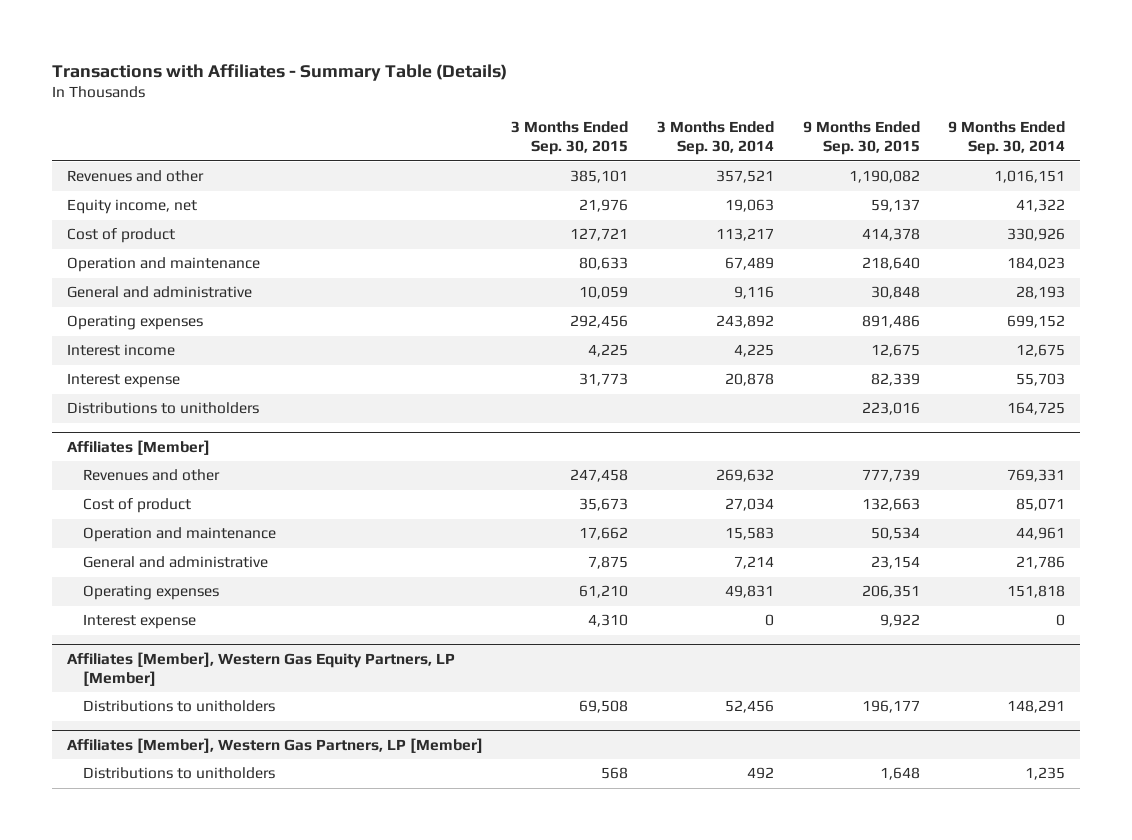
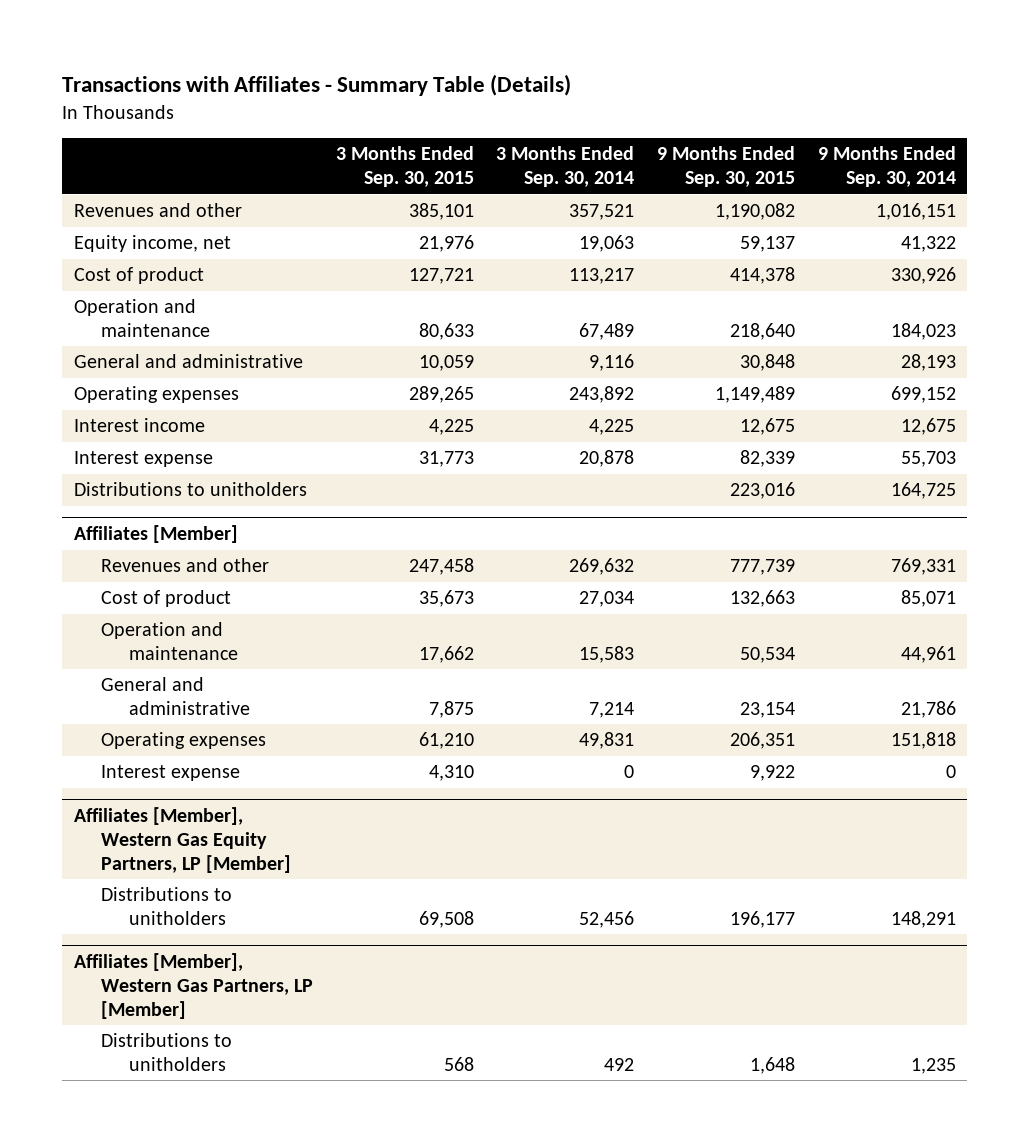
[570,315,629,329] 292,456 -> [408,386,474,404] 289,265
[861,315,920,329] 891,486 -> [714,386,795,404] 1,149,489

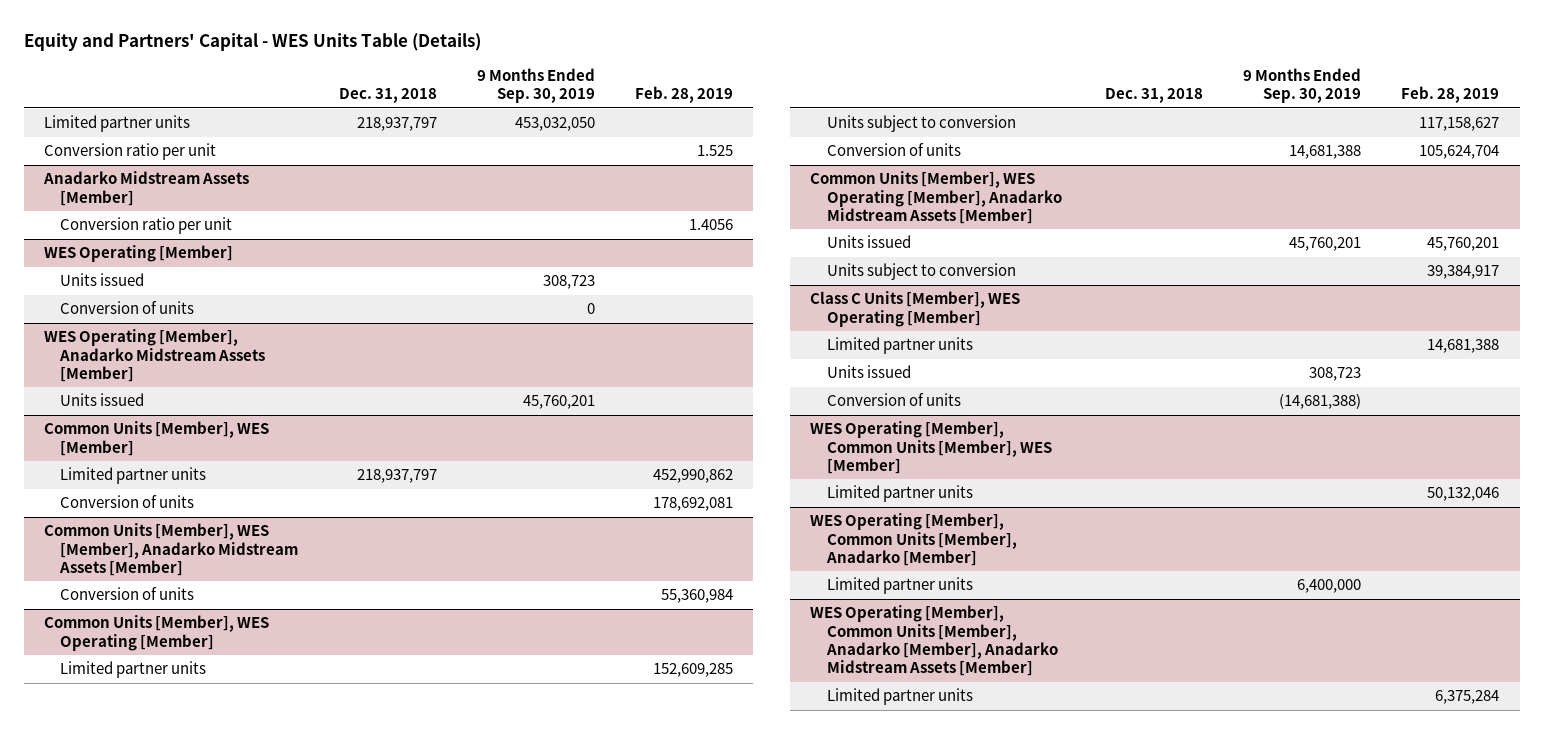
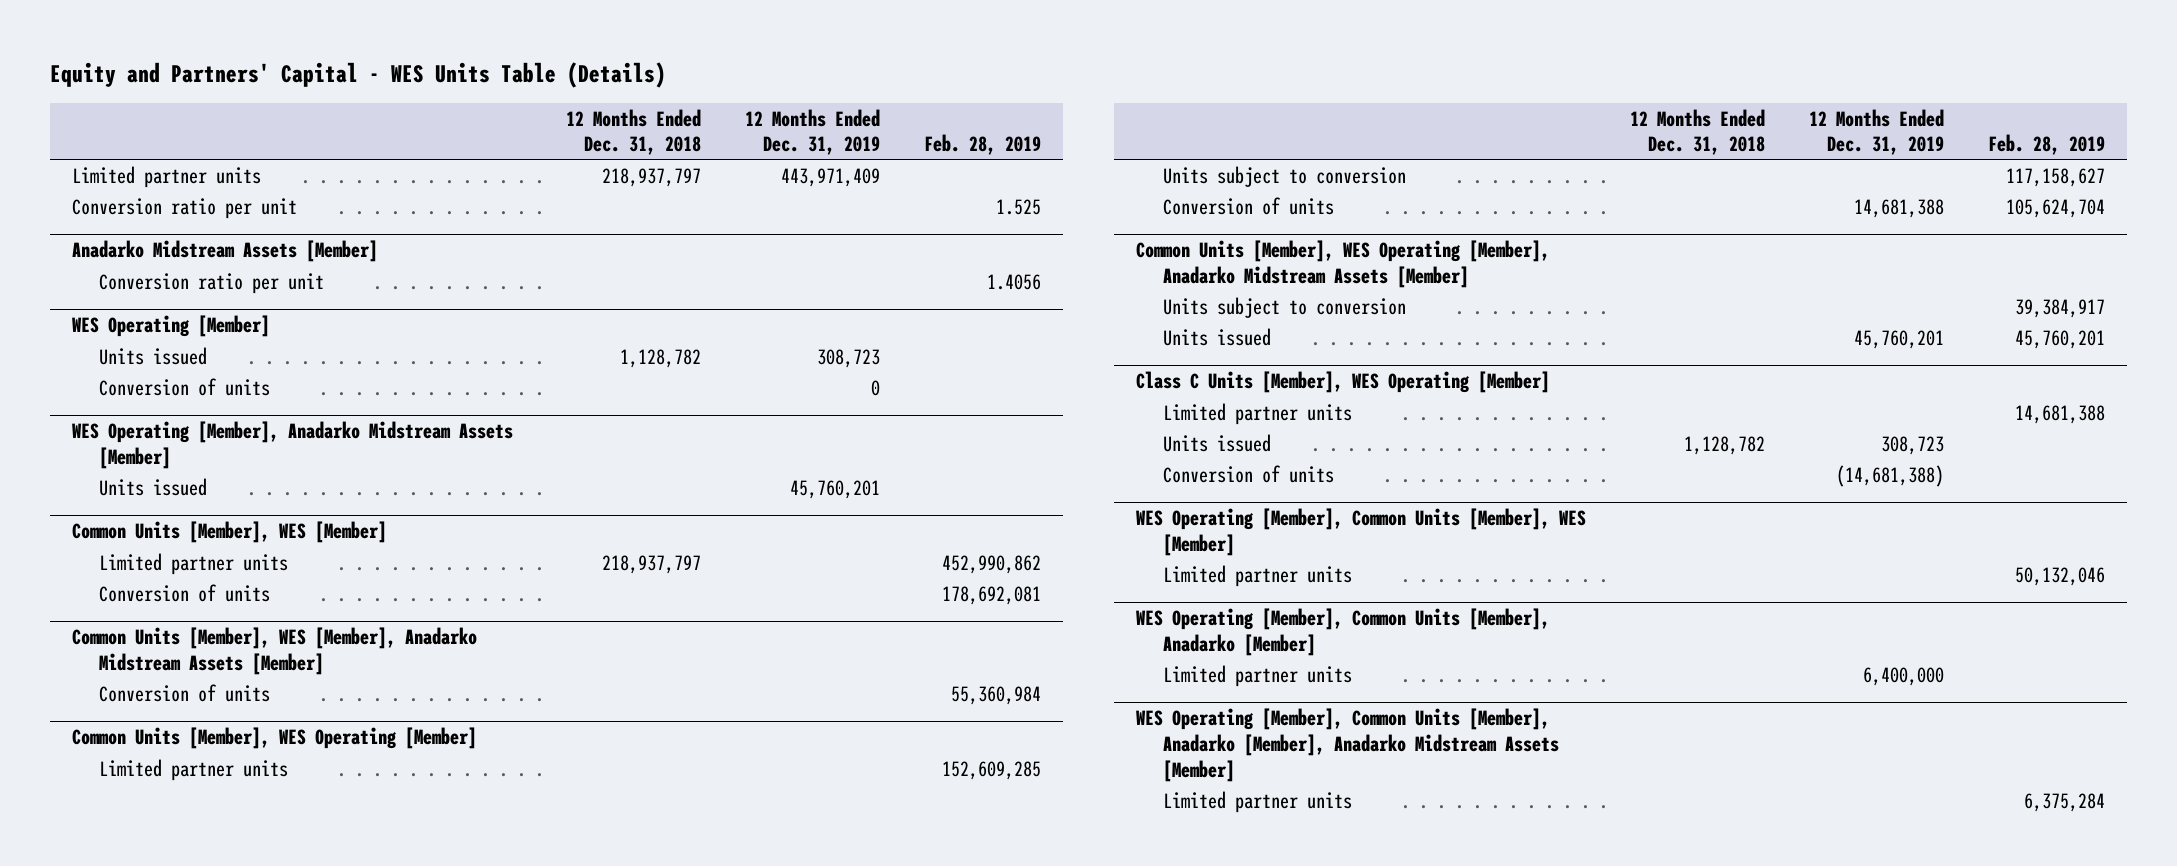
[338,88,437,104] Dec. 31, 2018 -> none
[476,67,595,104] 9 Months Ended Sep. 30, 2019 -> none
none -> [566,108,702,156] 12 Months Ended Dec. 31, 2018
none -> [744,108,880,156] 12 Months Ended Dec. 31, 2019
[826,235,911,249] Units issued -> [1163,327,1272,346] Units issued

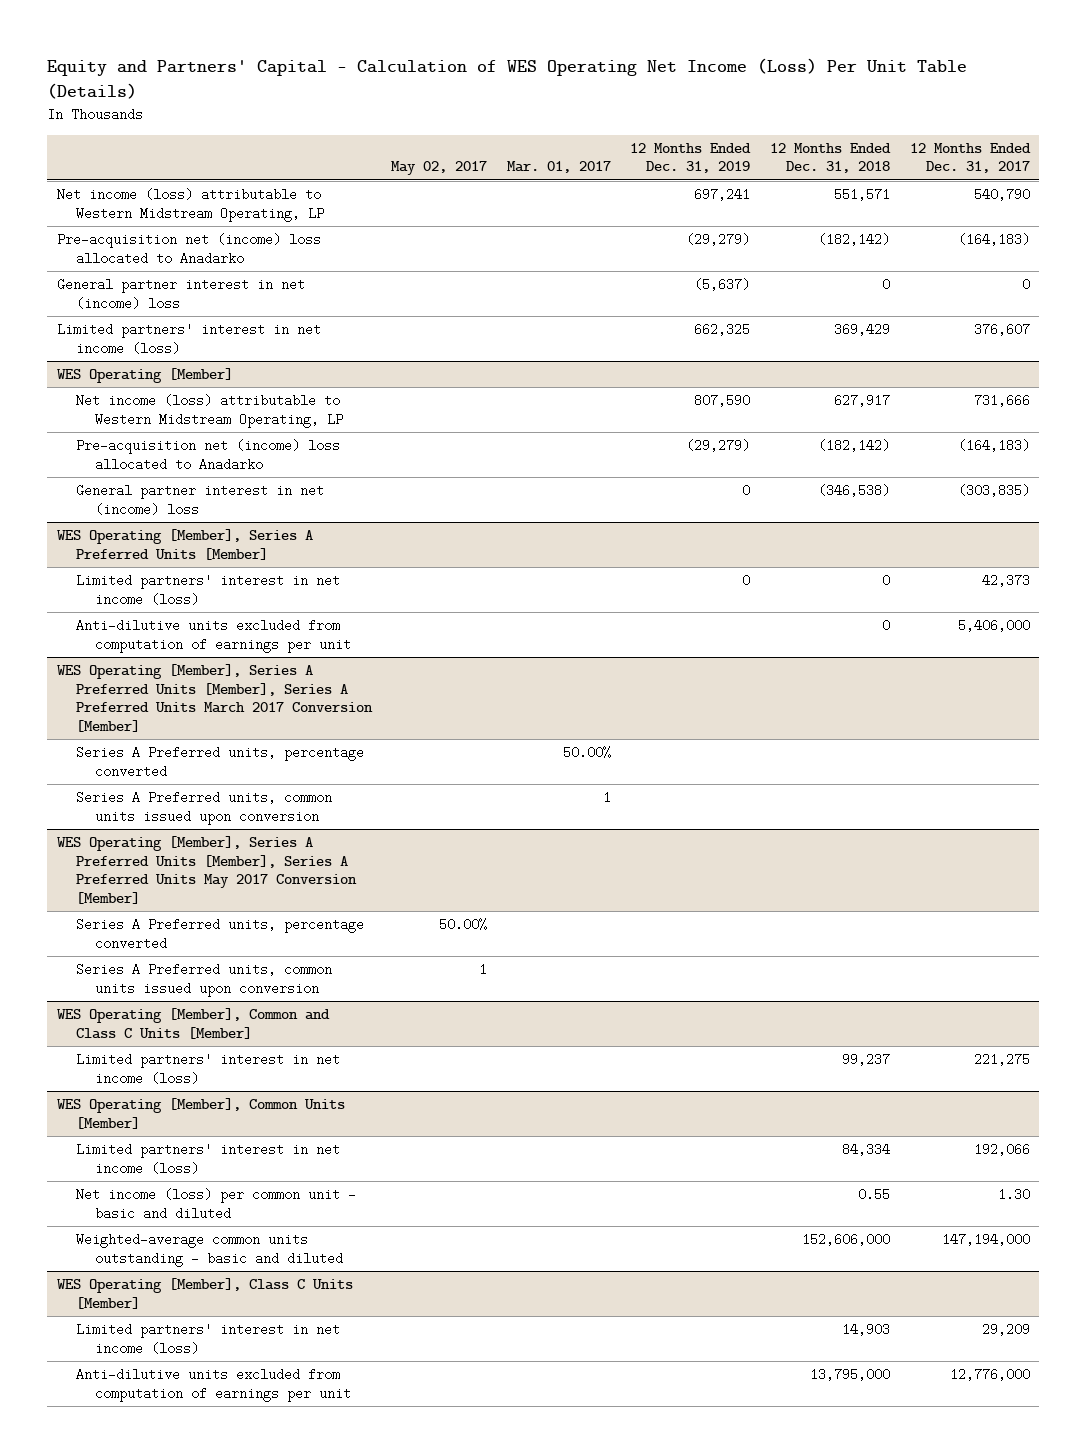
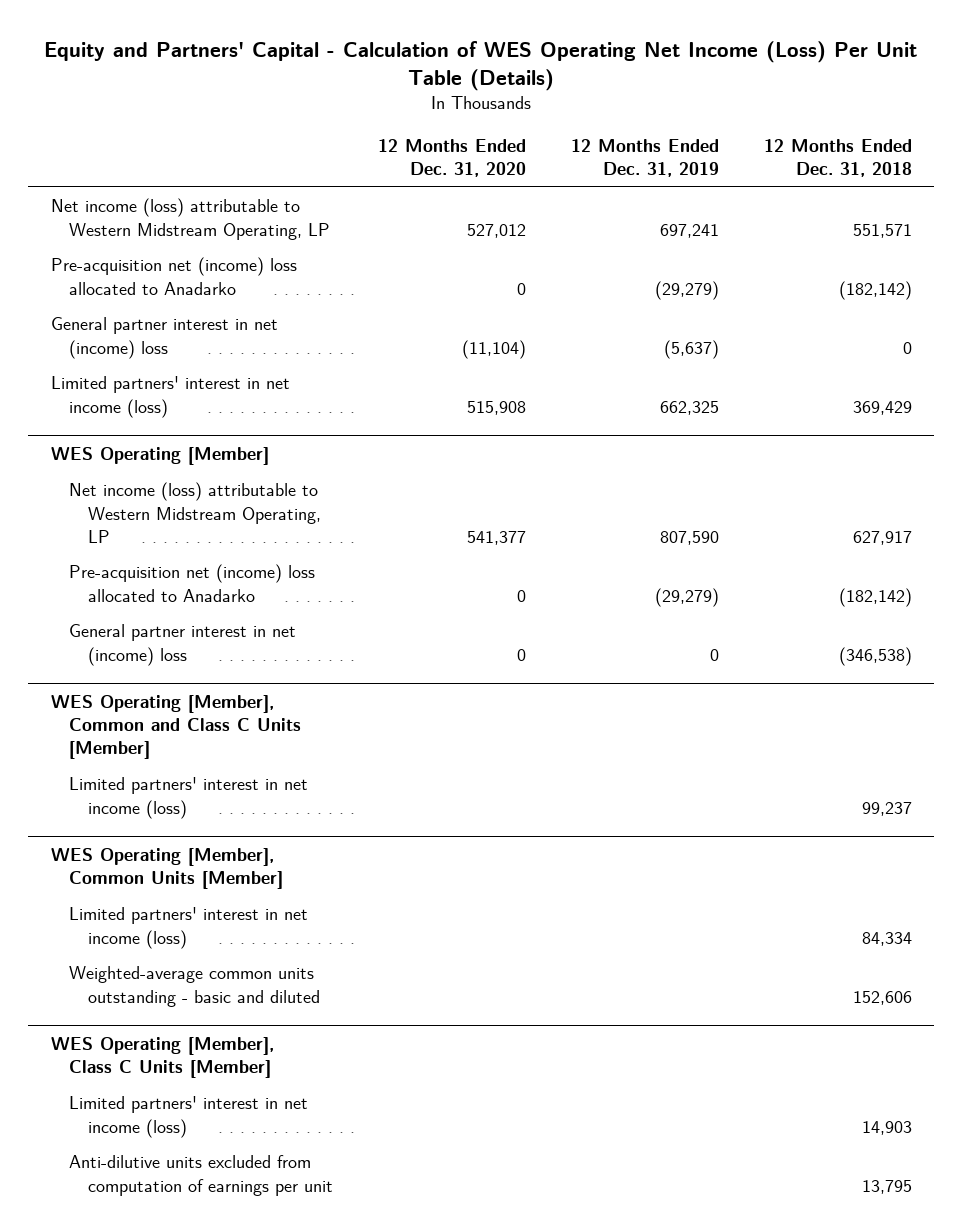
[391,161,488,176] May 02, 2017 -> none
[506,161,611,174] Mar. 01, 2017 -> none
[909,142,1031,174] 12 Months Ended Dec. 31, 2017 -> none
none -> [377,139,526,178] 12 Months Ended Dec. 31, 2020
[56,529,313,560] WES Operating [Member], Series A Preferred Units [Member] -> none
[75,574,340,606] Limited partners' interest in net income (loss) -> none
[75,619,352,653] Anti-dilutive units excluded from computation of earnings per unit -> none
[56,664,373,732] WES Operating [Member], Series A Preferred Units [Member], Series A Preferred Units March 2017 Conversion [Member] -> none
[75,746,364,778] Series A Preferred units, percentage converted -> none
[75,791,332,825] Series A Preferred units, common units issued upon conversion -> none
[56,836,357,904] WES Operating [Member], Series A Preferred Units [Member], Series A Preferred Units May 2017 Conversion [Member] -> none
[75,918,364,950] Series A Preferred units, percentage converted -> none
[75,963,332,997] Series A Preferred units, common units issued upon conversion -> none
[75,1188,356,1220] Net income (loss) per common unit - basic and diluted -> none
[801,1233,890,1247] 152,606,000 -> [852,990,912,1005] 152,606
[809,1368,890,1382] 13,795,000 -> [861,1179,912,1194] 13,795

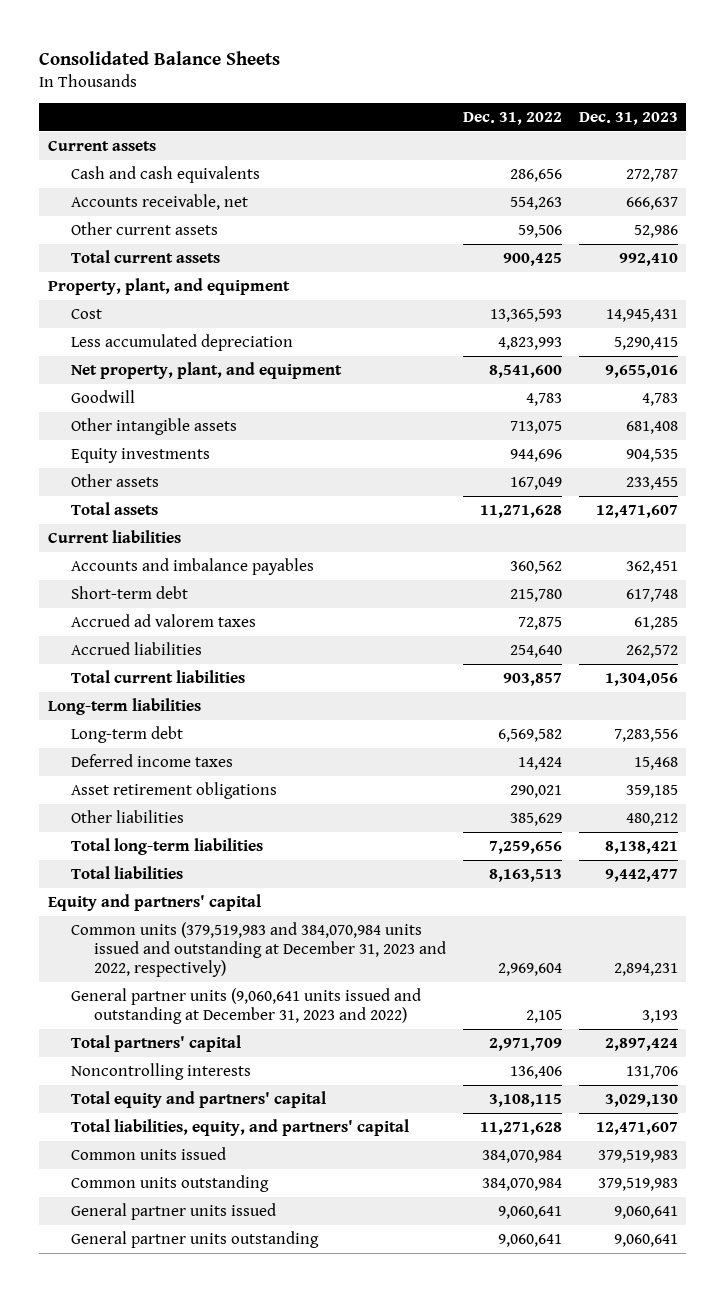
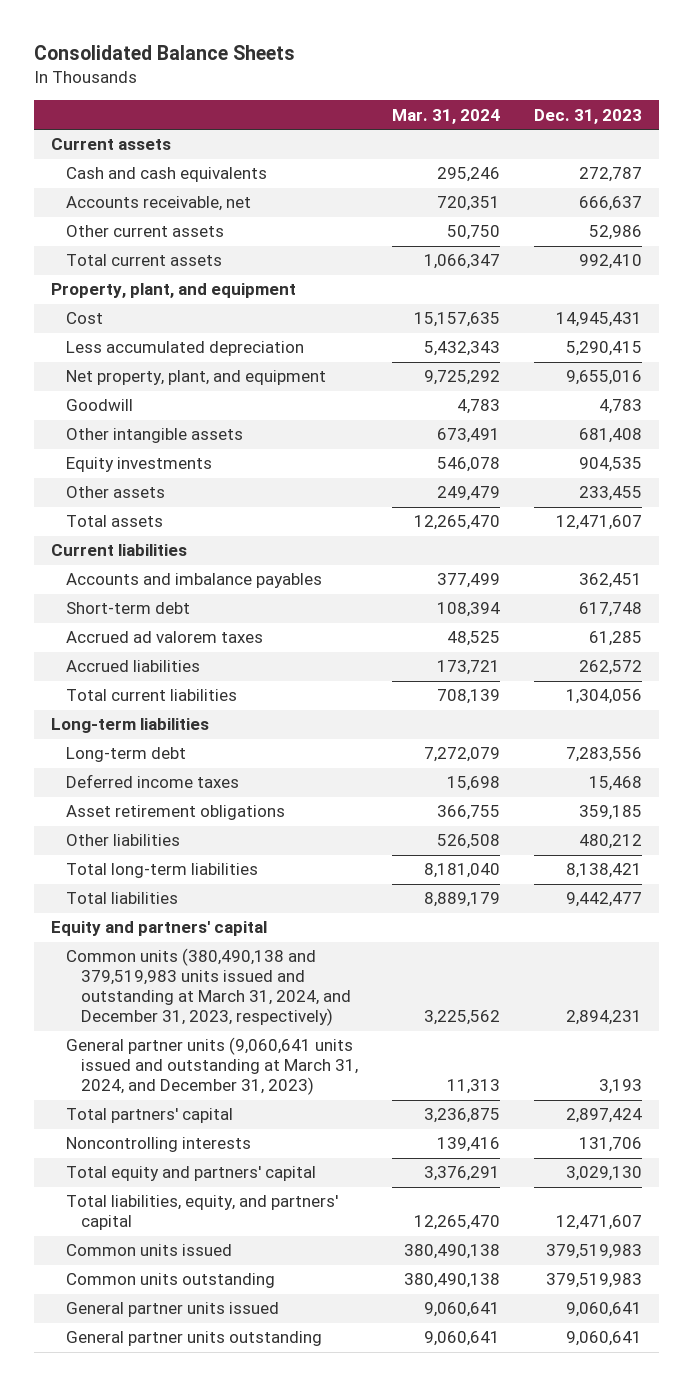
[462,112,562,126] Dec. 31, 2022 -> none
none -> [392,108,501,124] Mar. 31, 2024
[70,921,446,977] Common units (379,519,983 and 384,070,984 units issued and outstanding at December 31, 2023 and 2022, respectively) -> [66,948,352,1027] Common units (380,490,138 and 379,519,983 units issued and outstanding at March 31, 2024, and December 31, 2023, respectively)
[70,987,421,1024] General partner units (9,060,641 units issued and outstanding at December 31, 2023 and 2022) -> [66,1037,359,1096] General partner units (9,060,641 units issued and outstanding at March 31, 2024, and December 31, 2023)

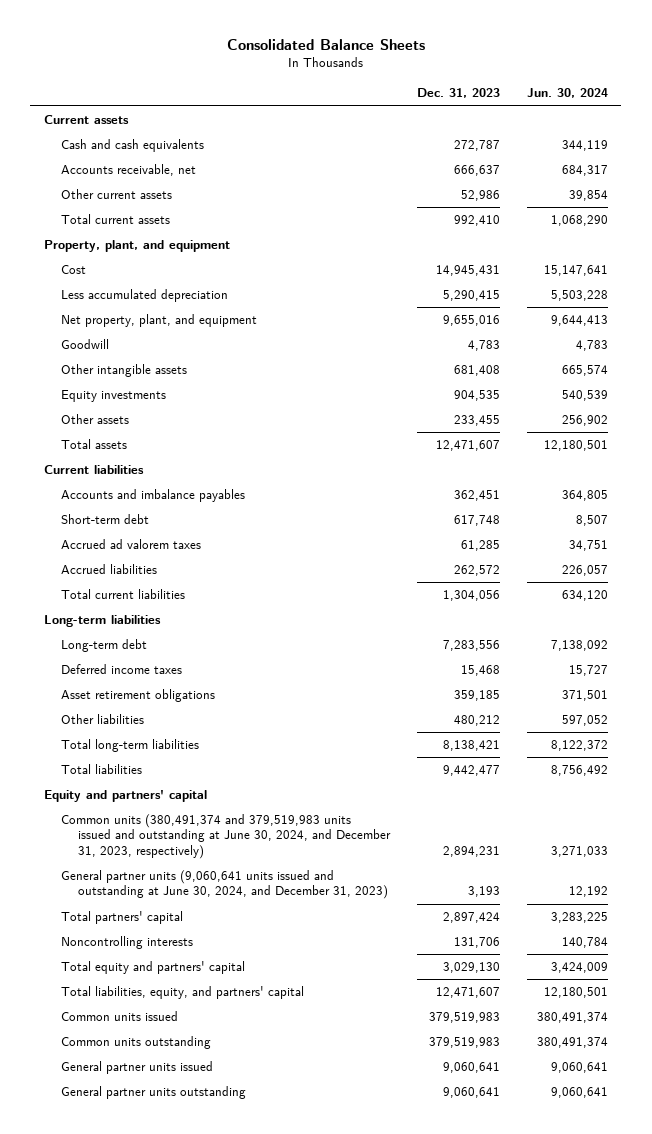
[392,108,501,124] Mar. 31, 2024 -> none
none -> [526,88,608,99] Jun. 30, 2024
[66,948,352,1027] Common units (380,490,138 and 379,519,983 units issued and outstanding at March 31, 2024, and December 31, 2023, respectively) -> [60,814,391,859] Common units (380,491,374 and 379,519,983 units issued and outstanding at June 30, 2024, and December 31, 2023, respectively)
[66,1037,359,1096] General partner units (9,060,641 units issued and outstanding at March 31, 2024, and December 31, 2023) -> [60,870,388,900] General partner units (9,060,641 units issued and outstanding at June 30, 2024, and December 31, 2023)

